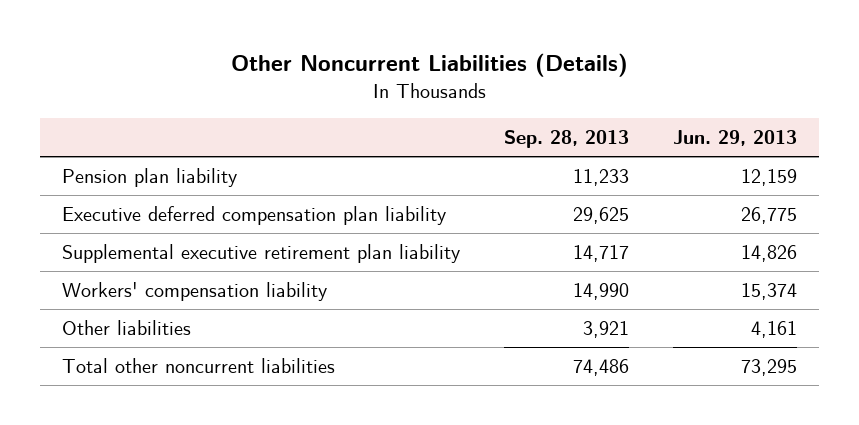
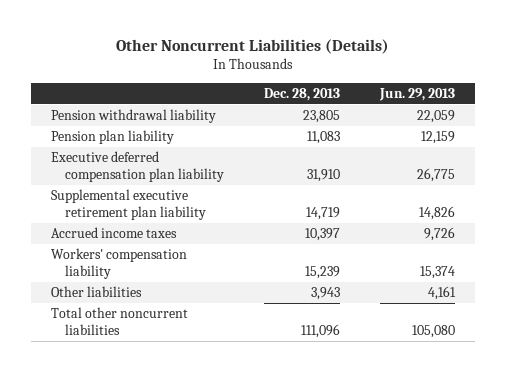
[504,130,630,149] Sep. 28, 2013 -> none
none -> [264,87,341,101] Dec. 28, 2013
none -> [50,109,216,124] Pension withdrawal liability
none -> [50,227,177,239] Accrued income taxes
[741,359,798,377] 73,295 -> [412,324,456,338] 105,080

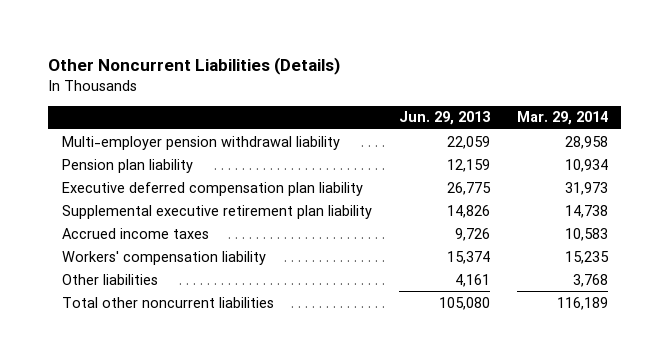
[264,87,341,101] Dec. 28, 2013 -> none
none -> [516,111,608,126] Mar. 29, 2014
[50,109,216,124] Pension withdrawal liability -> [61,135,340,150] Multi-employer pension withdrawal liability

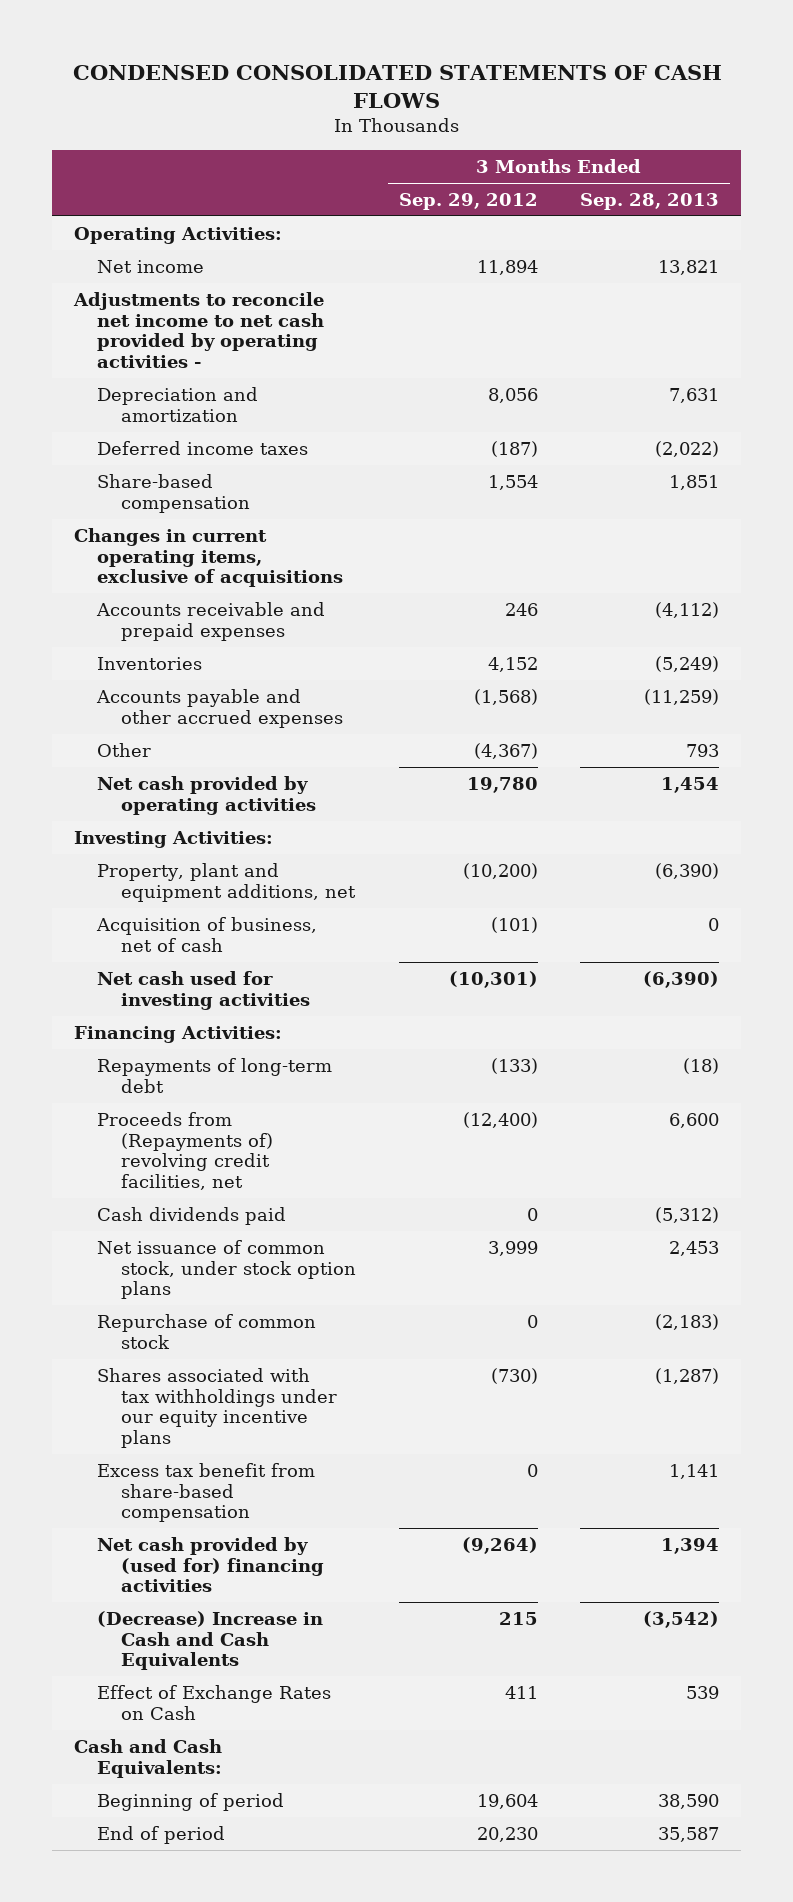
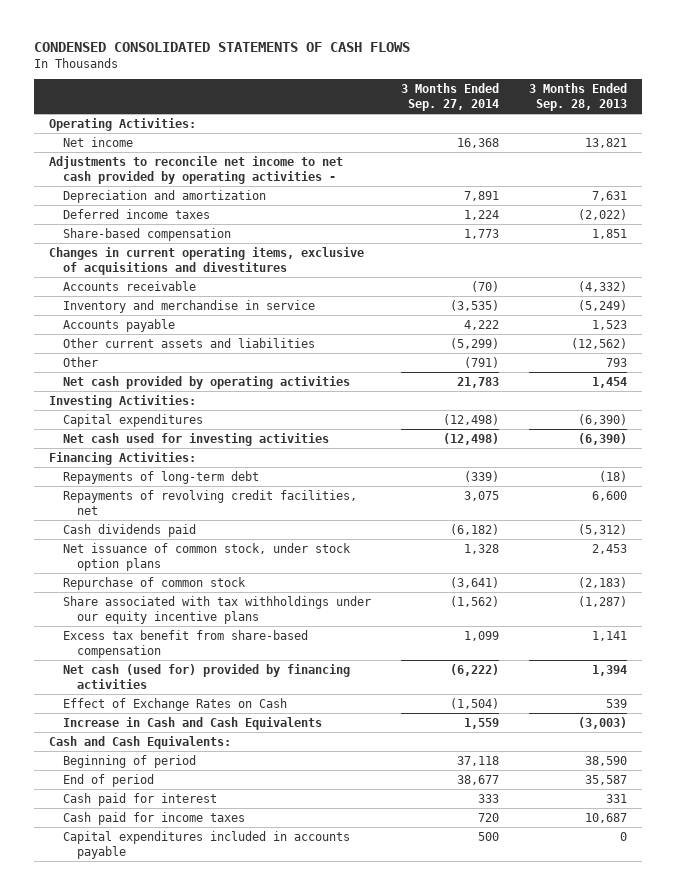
[398,193,538,211] Sep. 29, 2012 -> none
none -> [401,83,500,111] 3 Months Ended Sep. 27, 2014
[96,601,326,641] Accounts receivable and prepaid expenses -> none
[96,688,343,728] Accounts payable and other accrued expenses -> none
[73,527,344,588] Changes in current operating items, exclusive of acquisitions -> [48,246,364,275] Changes in current operating items, exclusive of acquisitions and divestitures
none -> [63,280,197,291] Accounts receivable
[97,656,203,670] Inventories -> [63,299,316,313] Inventory and merchandise in service
none -> [63,318,176,332] Accounts payable
none -> [63,337,316,348] Other current assets and liabilities
[96,916,318,952] Acquisition of business, net of cash -> none
[97,862,356,902] Property, plant and equipment additions, net -> [63,413,204,427] Capital expenditures
[97,1111,273,1191] Proceeds from (Repayments of) revolving credit facilities, net -> [63,489,358,515] Repayments of revolving credit facilities, net
[97,1367,337,1449] Shares associated with tax withholdings under our equity incentive plans -> [63,595,372,624] Share associated with tax withholdings under our equity incentive plans
[97,1610,324,1671] (Decrease) Increase in Cash and Cash Equivalents -> none
[97,1536,324,1593] Net cash provided by (used for) financing activities -> [63,663,351,689] Net cash (used for) provided by financing activities
none -> [63,716,323,730] Increase in Cash and Cash Equivalents
none -> [63,792,218,806] Cash paid for interest
none -> [63,811,246,825] Cash paid for income taxes
none -> [63,830,351,859] Capital expenditures included in accounts payable

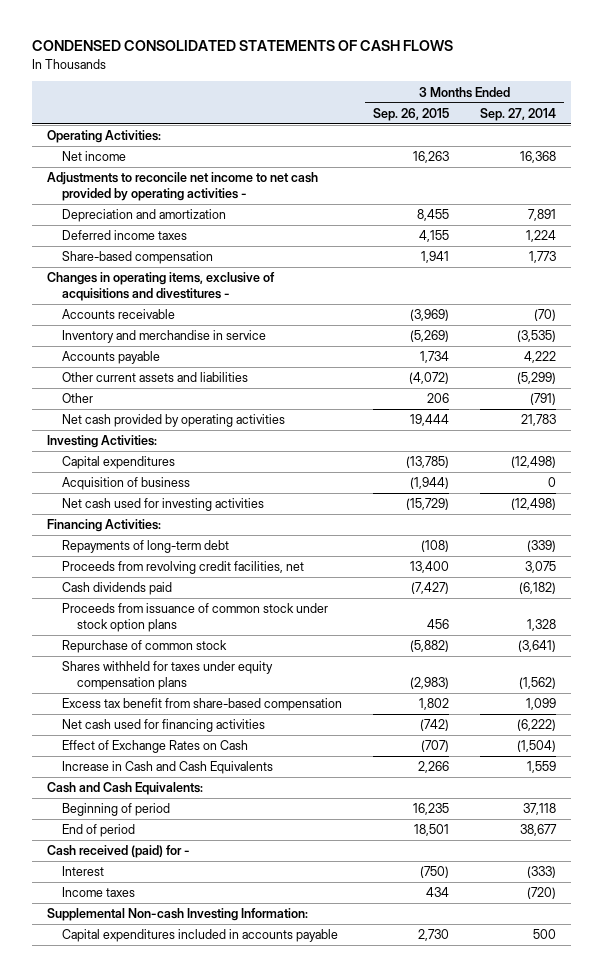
[529,83,628,111] 3 Months Ended Sep. 28, 2013 -> none
none -> [373,107,450,121] Sep. 26, 2015
[48,246,364,275] Changes in current operating items, exclusive of acquisitions and divestitures -> [47,272,276,302] Changes in operating items, exclusive of acquisitions and divestitures -
none -> [62,477,191,491] Acquisition of business
[63,489,358,515] Repayments of revolving credit facilities, net -> [62,561,305,575] Proceeds from revolving credit facilities, net
[63,542,352,571] Net issuance of common stock, under stock option plans -> [62,603,329,633] Proceeds from issuance of common stock under stock option plans
[63,595,372,624] Share associated with tax withholdings under our equity incentive plans -> [62,661,274,691] Shares withheld for taxes under equity compensation plans
[63,663,351,689] Net cash (used for) provided by financing activities -> [62,719,266,733] Net cash used for financing activities
none -> [47,845,191,859] Cash received (paid) for -
[63,792,218,806] Cash paid for interest -> [62,866,105,877] Interest
[478,793,500,803] 333 -> [526,866,556,879] (333)
[63,811,246,825] Cash paid for income taxes -> [62,887,136,898] Income taxes
[478,812,500,822] 720 -> [526,887,556,900] (720)
none -> [47,908,309,922] Supplemental Non-cash Investing Information:

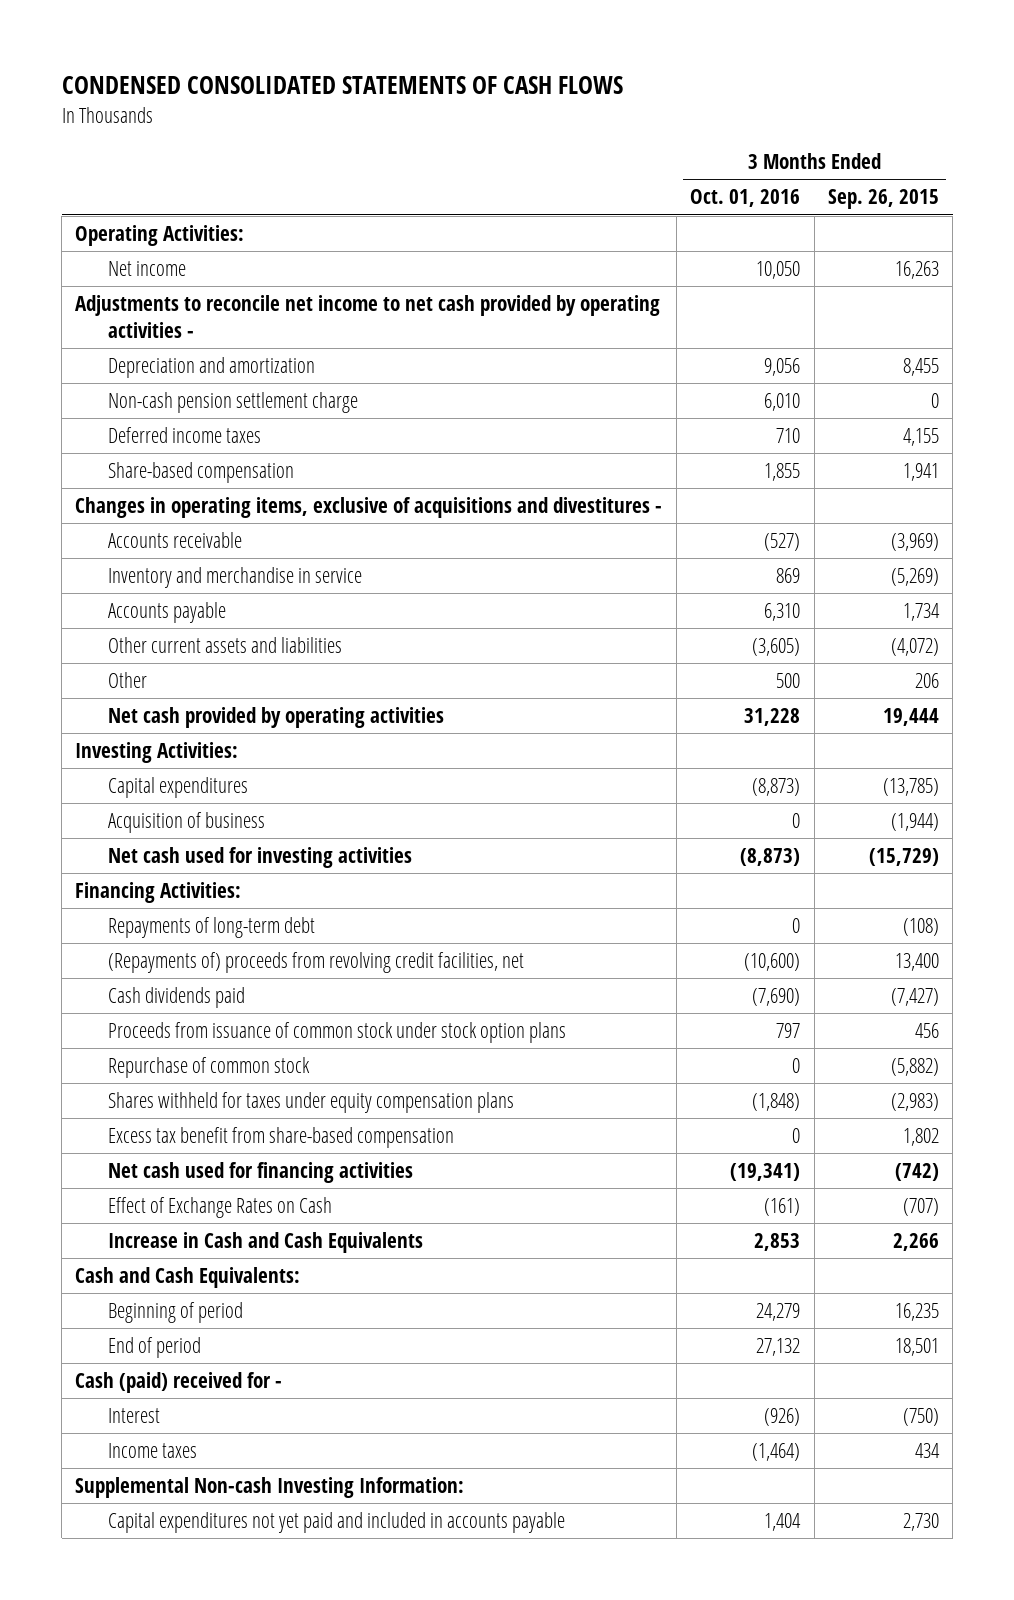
[479,107,556,121] Sep. 27, 2014 -> none
none -> [690,189,801,208] Oct. 01, 2016
none -> [107,392,358,414] Non-cash pension settlement charge
[62,561,305,575] Proceeds from revolving credit facilities, net -> [107,952,524,974] (Repayments of) proceeds from revolving credit facilities, net
[47,845,191,859] Cash received (paid) for - -> [75,1372,283,1394] Cash (paid) received for -
[62,929,339,943] Capital expenditures included in accounts payable -> [107,1512,565,1534] Capital expenditures not yet paid and included in accounts payable

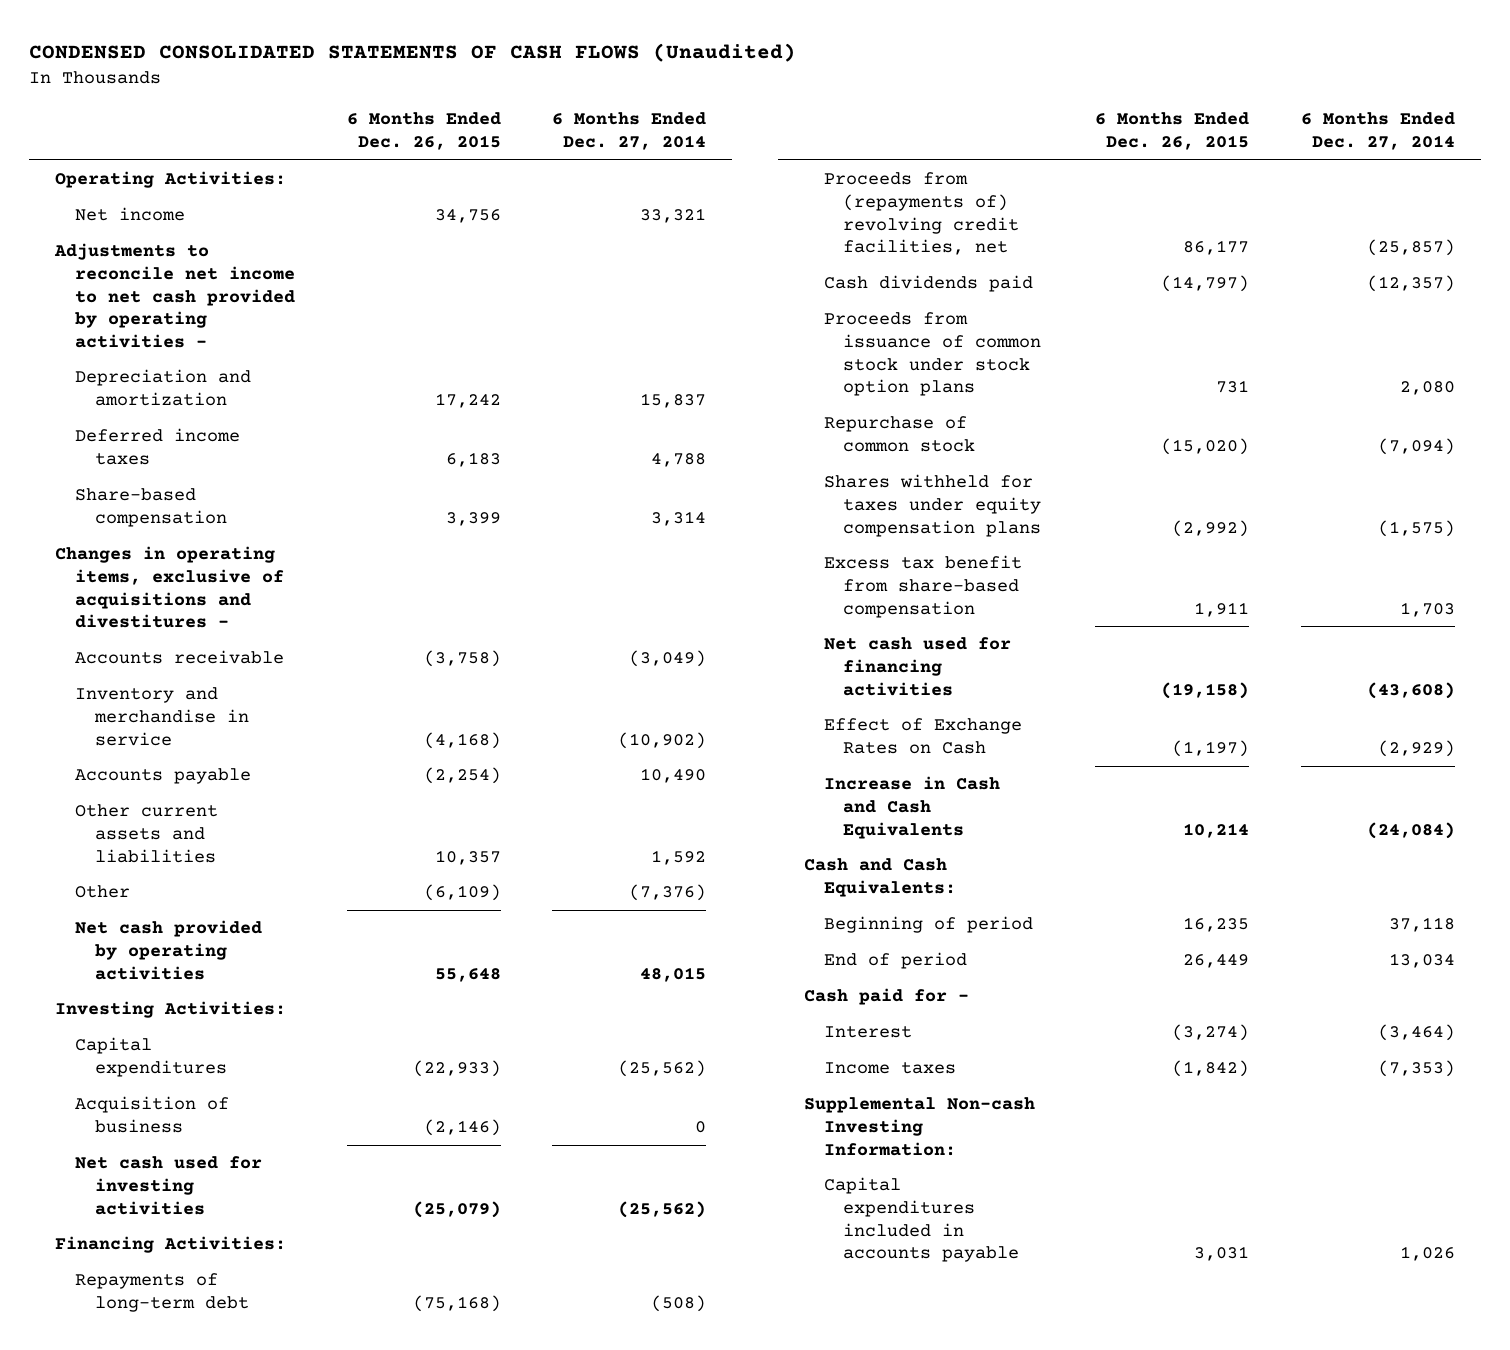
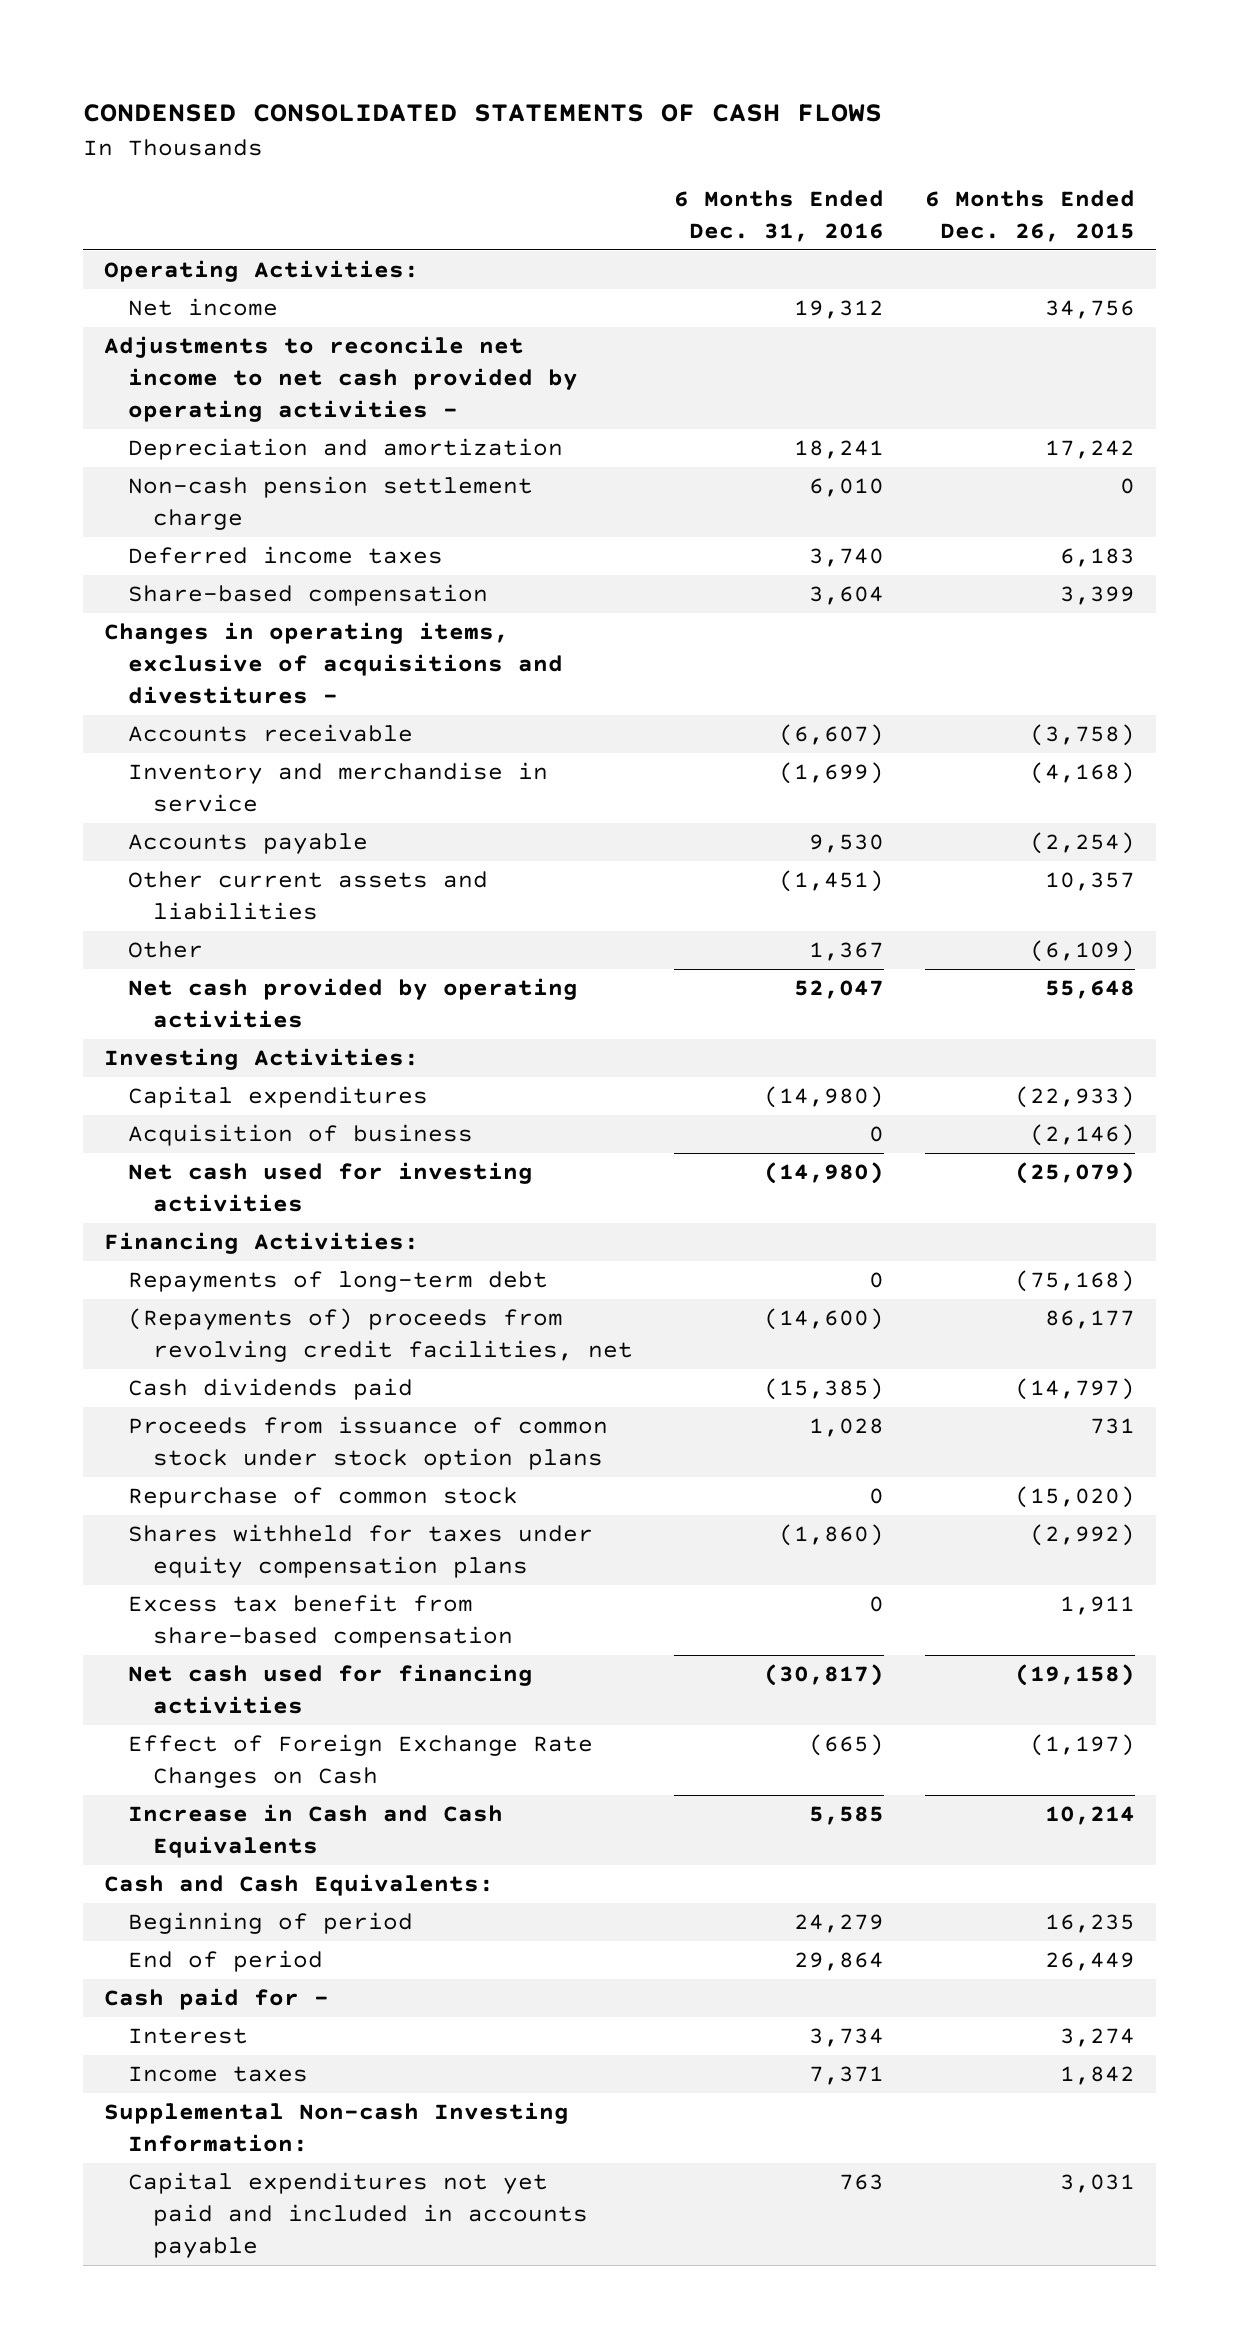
[29,43,797,63] CONDENSED CONSOLIDATED STATEMENTS OF CASH FLOWS (Unaudited) -> [82,104,882,123] CONDENSED CONSOLIDATED STATEMENTS OF CASH FLOWS
[552,112,707,151] 6 Months Ended Dec. 27, 2014 -> none
none -> [673,189,884,242] 6 Months Ended Dec. 31, 2016
none -> [128,476,534,531] Non-cash pension settlement charge
[823,172,1020,256] Proceeds from (repayments of) revolving credit facilities, net -> [128,1308,633,1363] (Repayments of) proceeds from revolving credit facilities, net
[823,718,1022,754] Effect of Exchange Rates on Cash -> [128,1734,594,1789] Effect of Foreign Exchange Rate Changes on Cash
[1172,1024,1250,1042] (3,274) -> [1060,2028,1136,2048] 3,274
[1172,1060,1250,1078] (1,842) -> [1060,2066,1136,2086] 1,842
[823,1177,1020,1263] Capital expenditures included in accounts payable -> [128,2172,588,2259] Capital expenditures not yet paid and included in accounts payable

